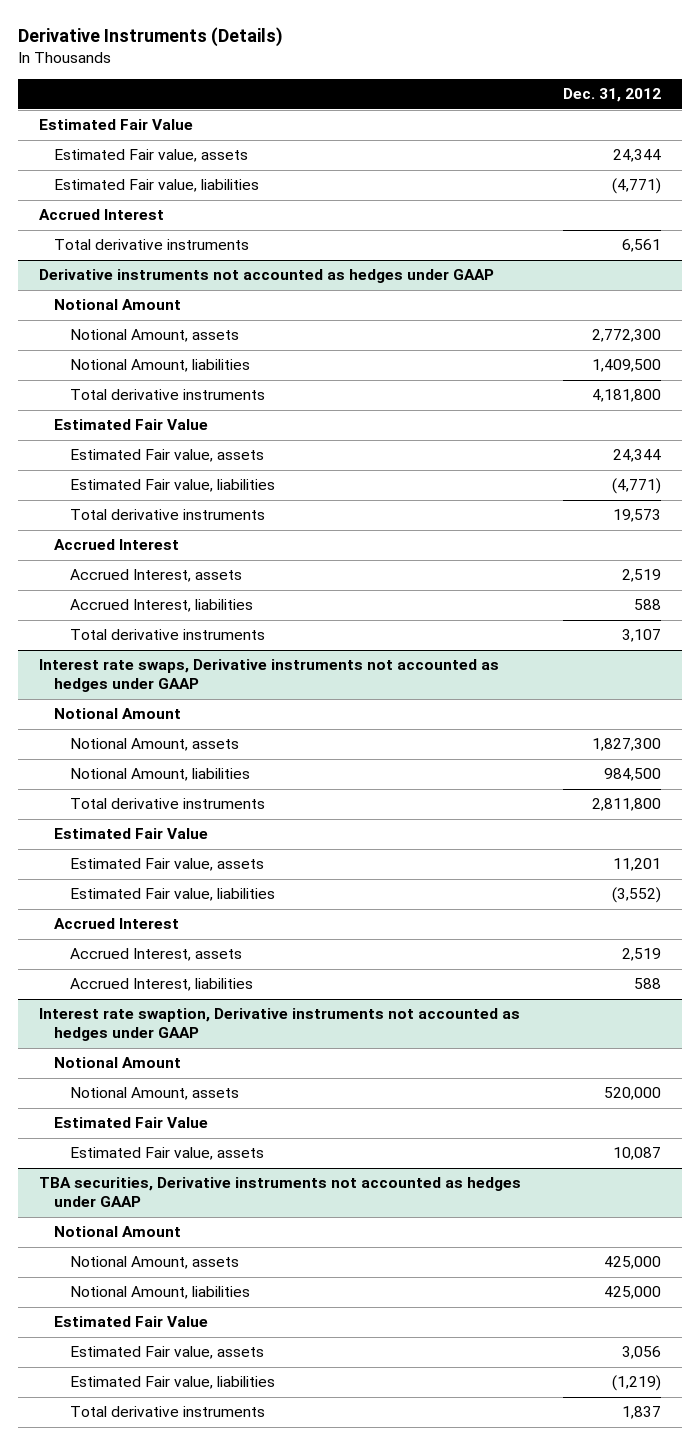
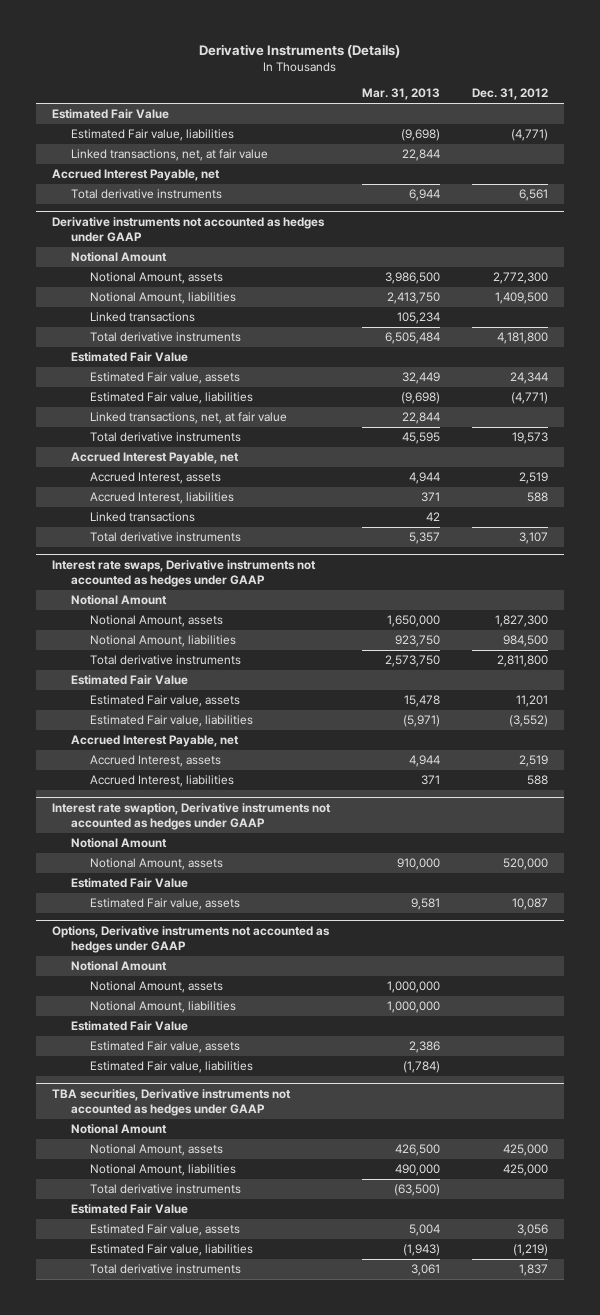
none -> [361,88,440,101] Mar. 31, 2013
[54,149,249,163] Estimated Fair value, assets -> none
none -> [71,149,269,162] Linked transactions, net, at fair value
[39,209,165,221] Accrued Interest -> [52,169,221,182] Accrued Interest Payable, net
none -> [90,312,196,323] Linked transactions
none -> [90,412,288,425] Linked transactions, net, at fair value
[54,539,180,551] Accrued Interest -> [71,452,240,465] Accrued Interest Payable, net
none -> [90,512,196,523] Linked transactions
[54,918,180,930] Accrued Interest -> [71,735,240,748] Accrued Interest Payable, net
none -> [52,925,331,953] Options, Derivative instruments not accounted as hedges under GAAP
none -> [71,961,168,972] Notional Amount
none -> [90,981,224,994] Notional Amount, assets
none -> [90,1001,237,1014] Notional Amount, liabilities
none -> [71,1021,189,1032] Estimated Fair Value
none -> [90,1041,241,1054] Estimated Fair value, assets
none -> [90,1061,254,1074] Estimated Fair value, liabilities
none -> [90,1184,242,1195] Total derivative instruments

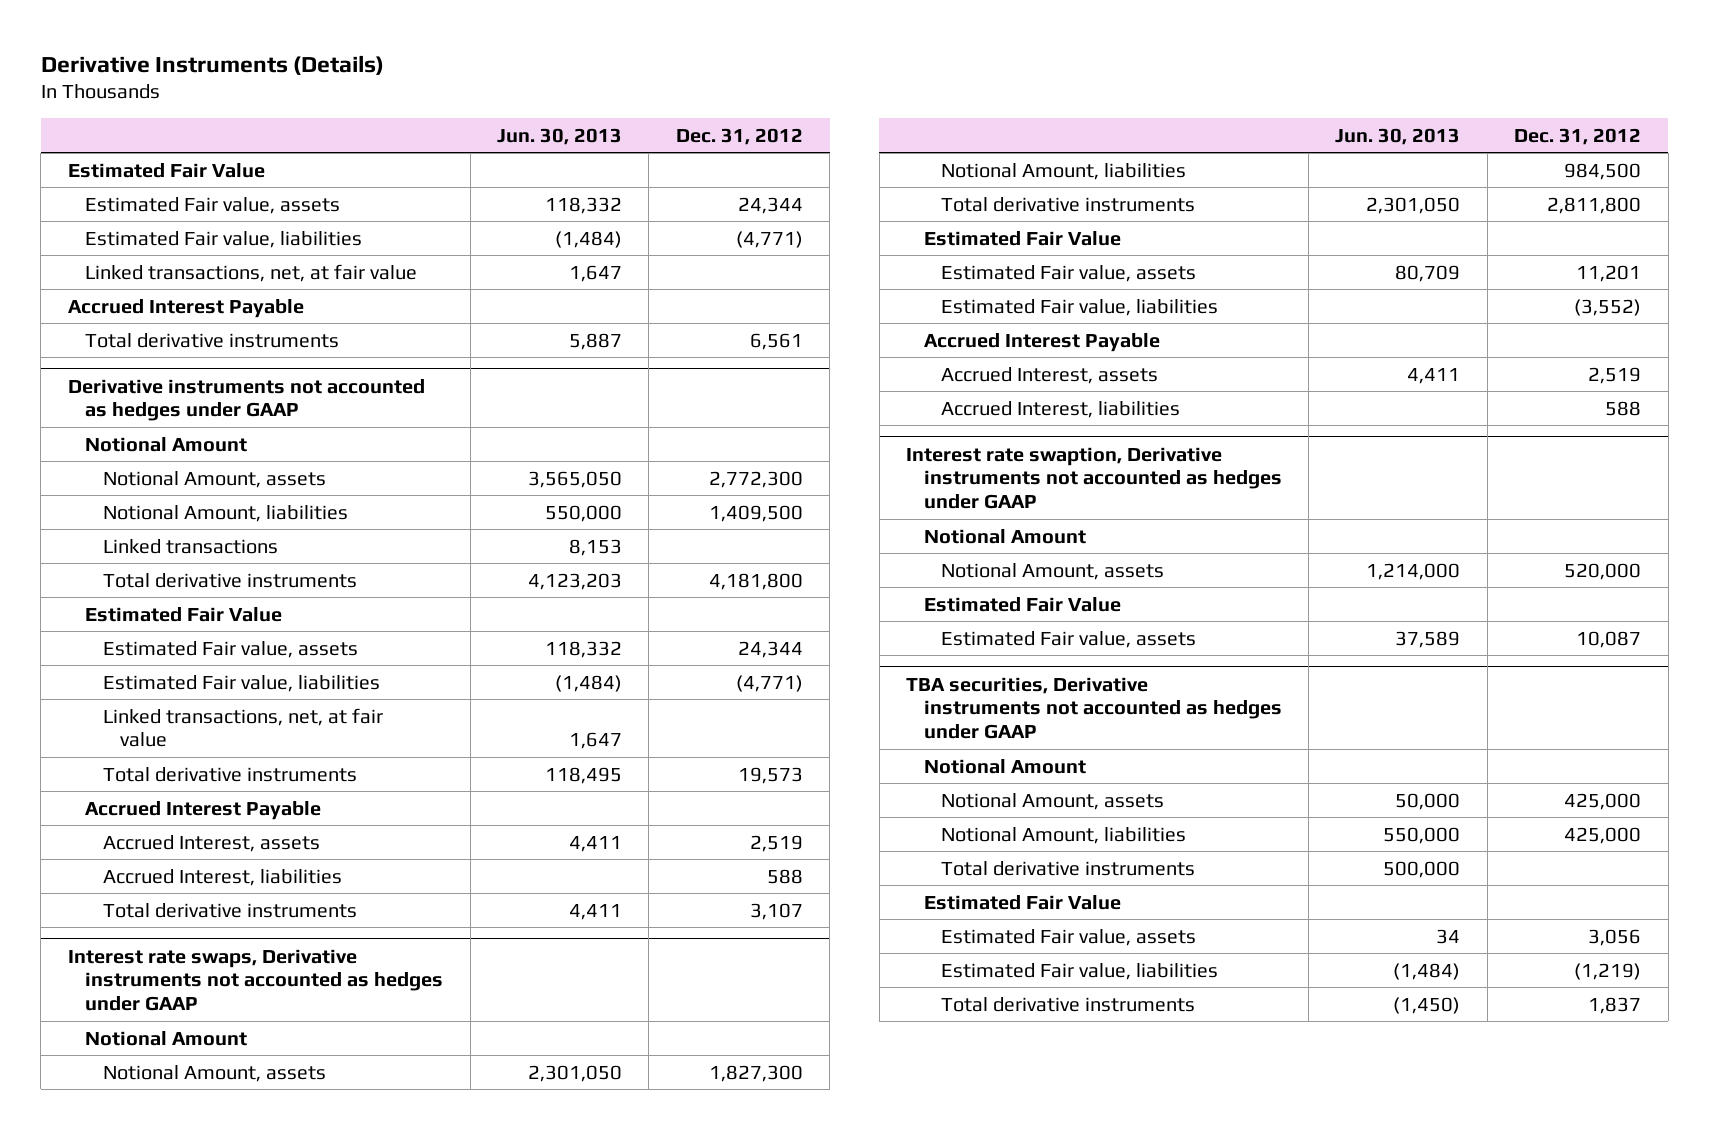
[361,88,440,101] Mar. 31, 2013 -> none
none -> [497,127,623,145] Jun. 30, 2013
none -> [85,196,341,214] Estimated Fair value, assets
[52,169,221,182] Accrued Interest Payable, net -> [67,298,304,318] Accrued Interest Payable
[71,452,240,465] Accrued Interest Payable, net -> [85,800,322,820] Accrued Interest Payable
[90,512,196,523] Linked transactions -> none
[71,735,240,748] Accrued Interest Payable, net -> [923,332,1160,352] Accrued Interest Payable
[52,925,331,953] Options, Derivative instruments not accounted as hedges under GAAP -> none
[71,961,168,972] Notional Amount -> none
[90,981,224,994] Notional Amount, assets -> none
[90,1001,237,1014] Notional Amount, liabilities -> none
[71,1021,189,1032] Estimated Fair Value -> none
[90,1041,241,1054] Estimated Fair value, assets -> none
[90,1061,254,1074] Estimated Fair value, liabilities -> none

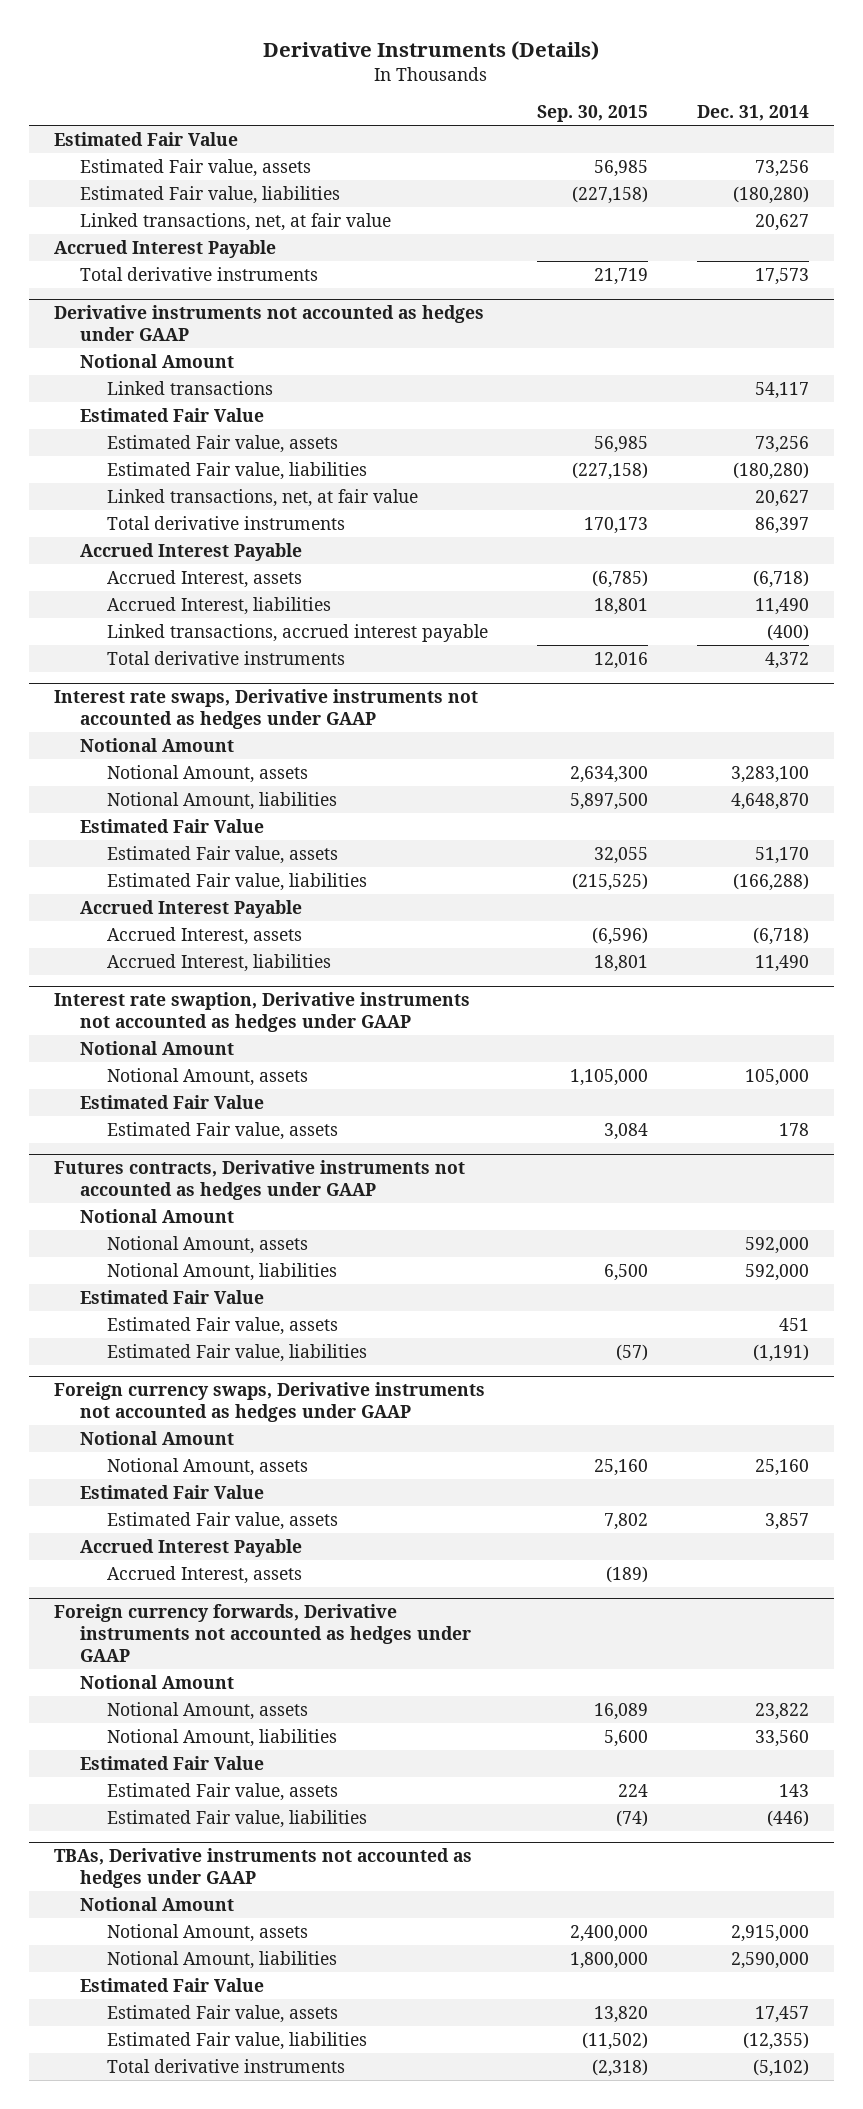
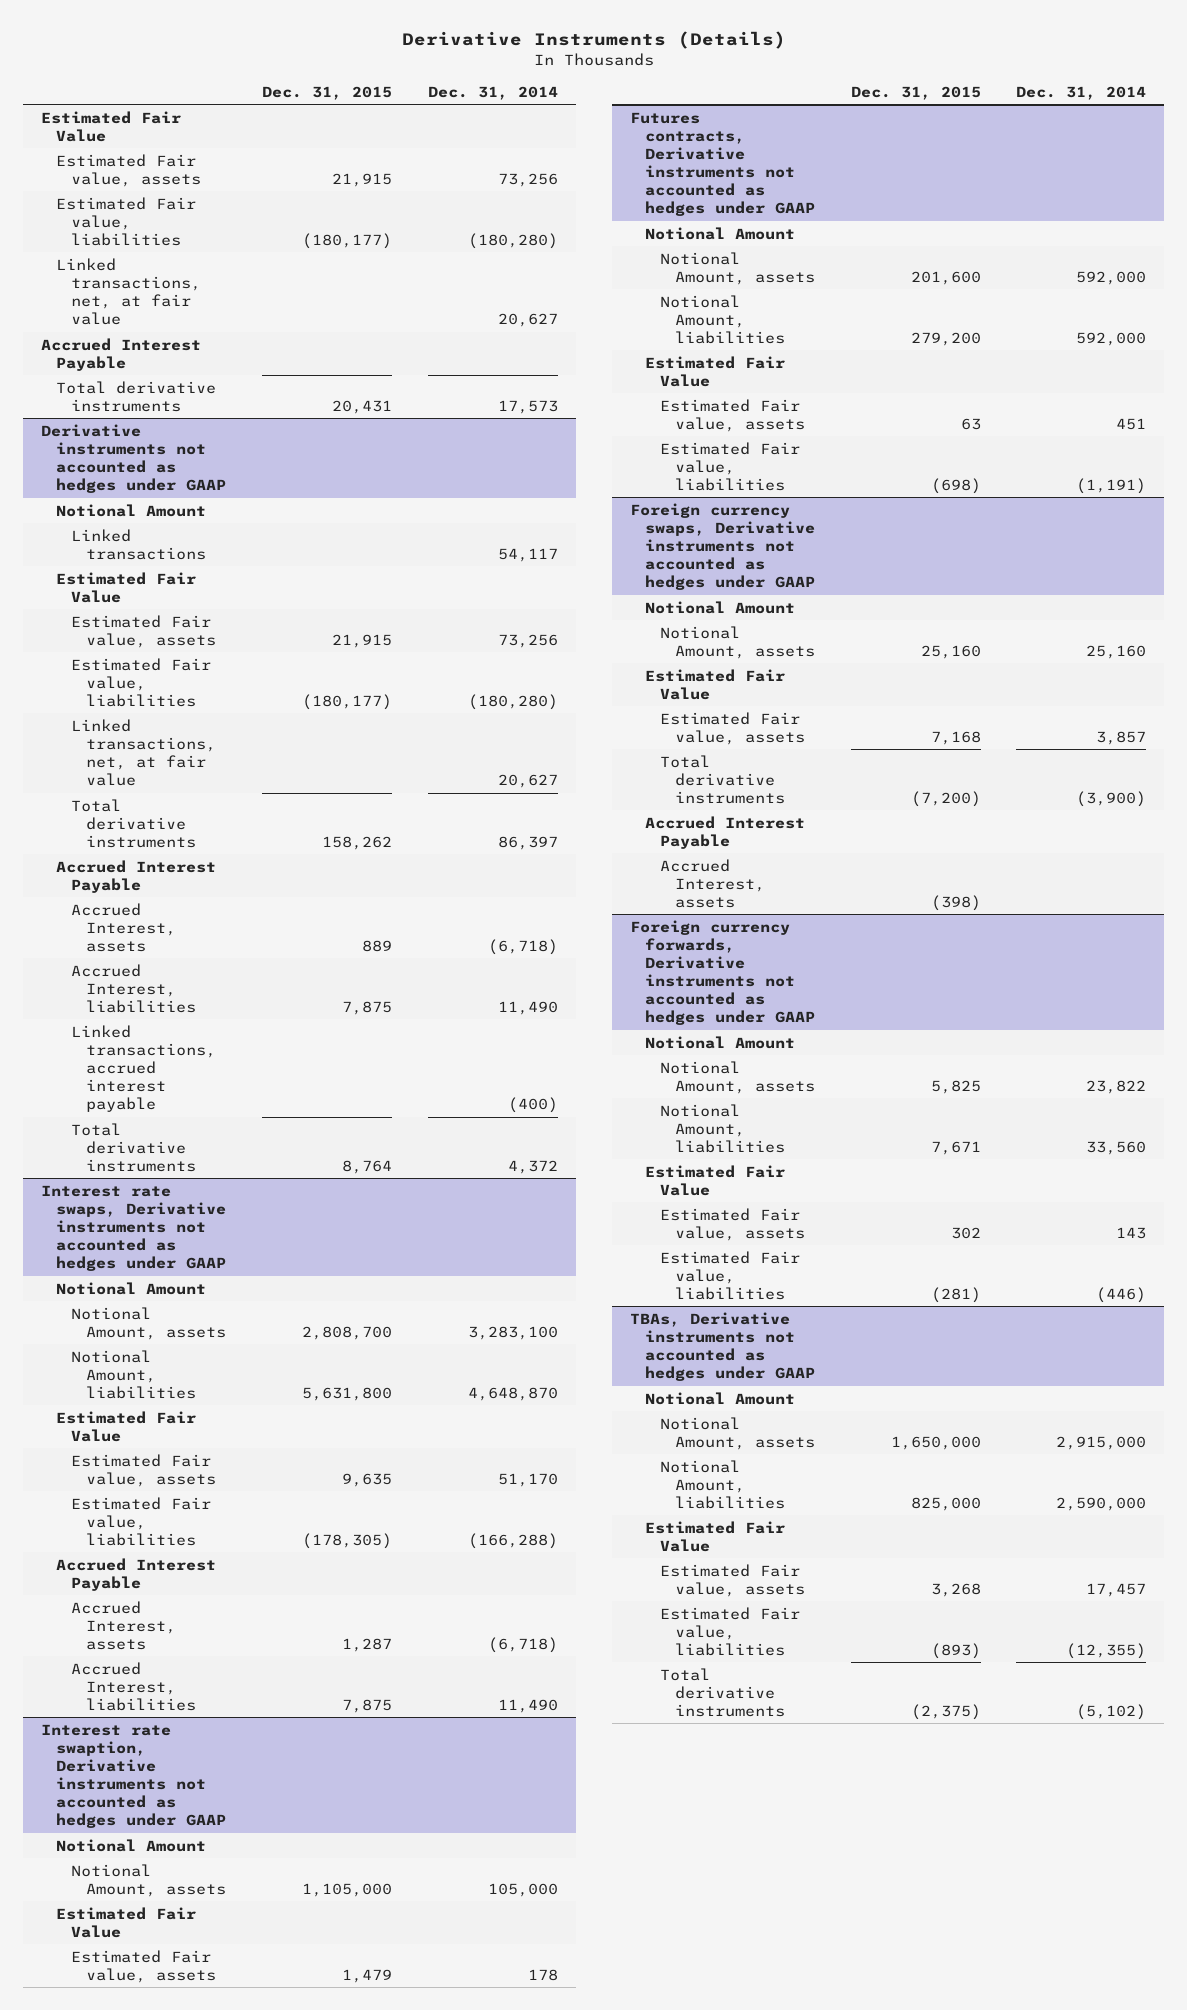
[536,105,648,123] Sep. 30, 2015 -> none
none -> [262,85,393,100] Dec. 31, 2015
none -> [659,754,785,804] Total derivative instruments

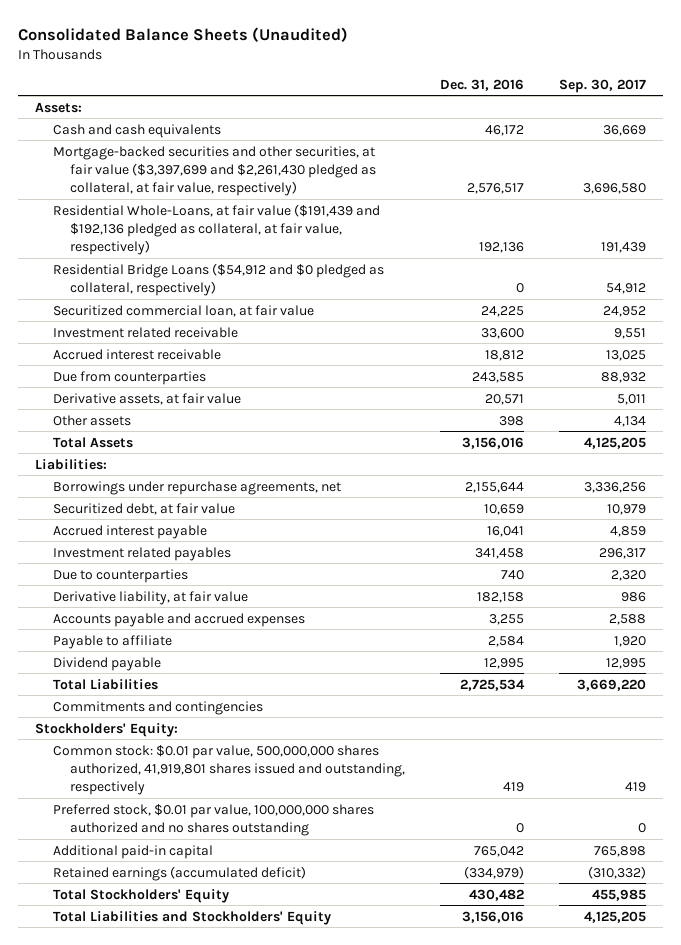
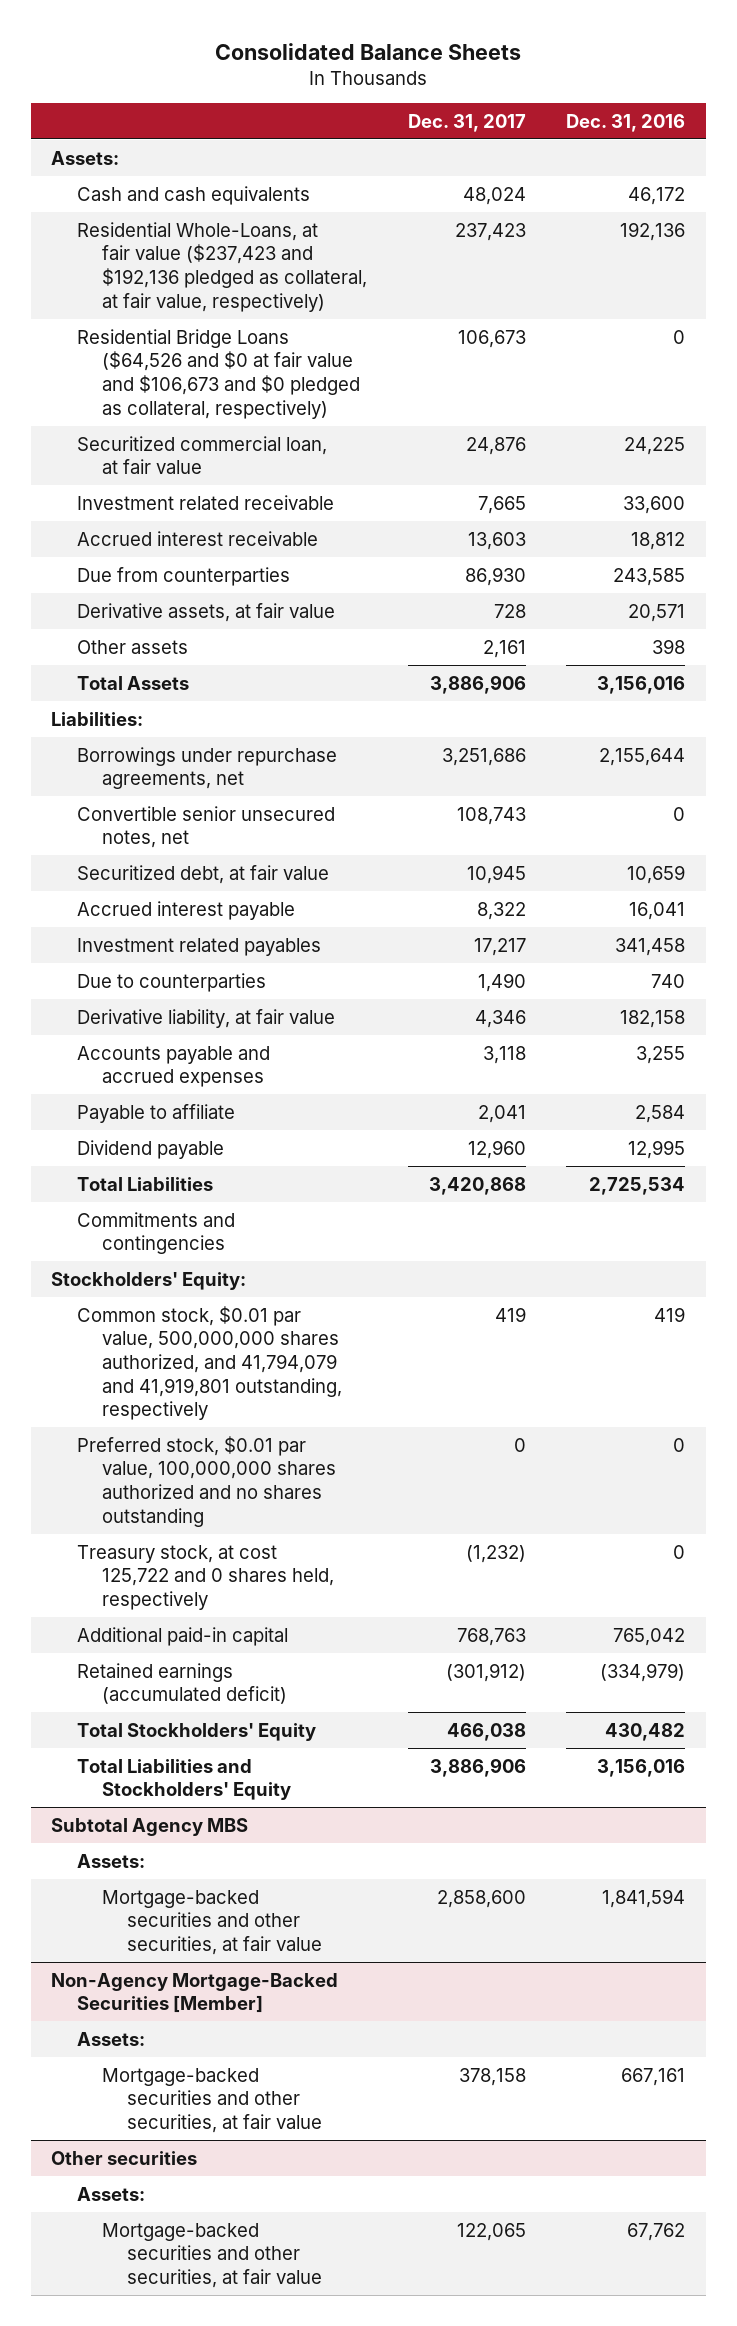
[17,26,348,42] Consolidated Balance Sheets (Unaudited) -> [215,42,522,60] Consolidated Balance Sheets
[558,78,646,93] Sep. 30, 2017 -> none
none -> [407,113,526,132] Dec. 31, 2017
[52,145,377,196] Mortgage-backed securities and other securities, at fair value ($3,397,699 and $2,261,430 pledged as collateral, at fair value, respectively) -> none
[52,203,380,255] Residential Whole-Loans, at fair value ($191,439 and $192,136 pledged as collateral, at fair value, respectively) -> [76,221,367,312] Residential Whole-Loans, at fair value ($237,423 and $192,136 pledged as collateral, at fair value, respectively)
[52,262,384,296] Residential Bridge Loans ($54,912 and $0 pledged as collateral, respectively) -> [76,328,360,419] Residential Bridge Loans ($64,526 and $0 at fair value and $106,673 and $0 pledged as collateral, respectively)
none -> [76,805,335,849] Convertible senior unsecured notes, net
[52,744,406,795] Common stock: $0.01 par value, 500,000,000 shares authorized, 41,919,801 shares issued and outstanding, respectively -> [76,1305,342,1421] Common stock, $0.01 par value, 500,000,000 shares authorized, and 41,794,079 and 41,919,801 outstanding, respectively
none -> [76,1544,334,1610] Treasury stock, at cost 125,722 and 0 shares held, respectively
none -> [51,1817,249,1836] Subtotal Agency MBS
none -> [76,1853,145,1868] Assets:
none -> [101,1889,323,1955] Mortgage-backed securities and other securities, at fair value
none -> [51,1972,339,2014] Non-Agency Mortgage-Backed Securities [Member]
none -> [76,2031,145,2046] Assets:
none -> [101,2067,323,2133] Mortgage-backed securities and other securities, at fair value
none -> [51,2150,198,2165] Other securities
none -> [76,2186,145,2201] Assets:
none -> [101,2222,323,2288] Mortgage-backed securities and other securities, at fair value

